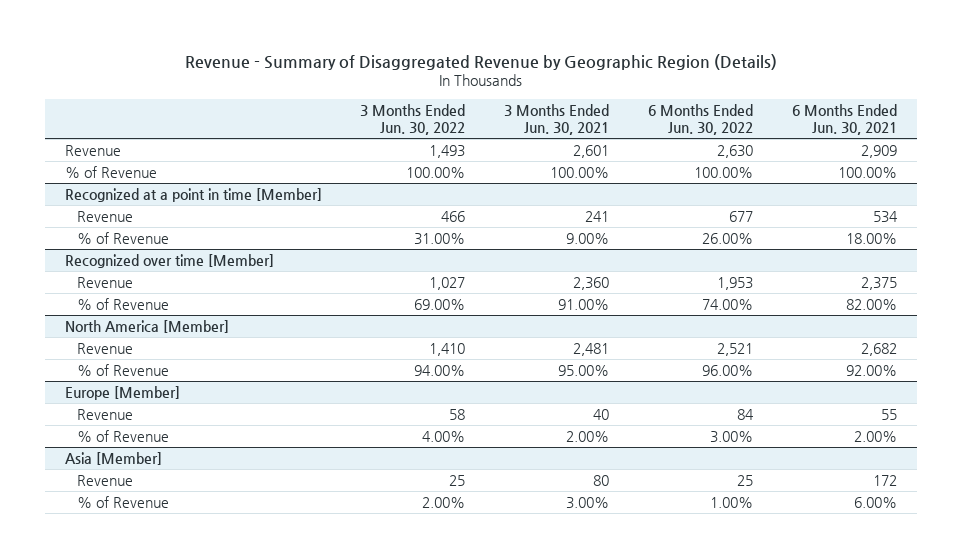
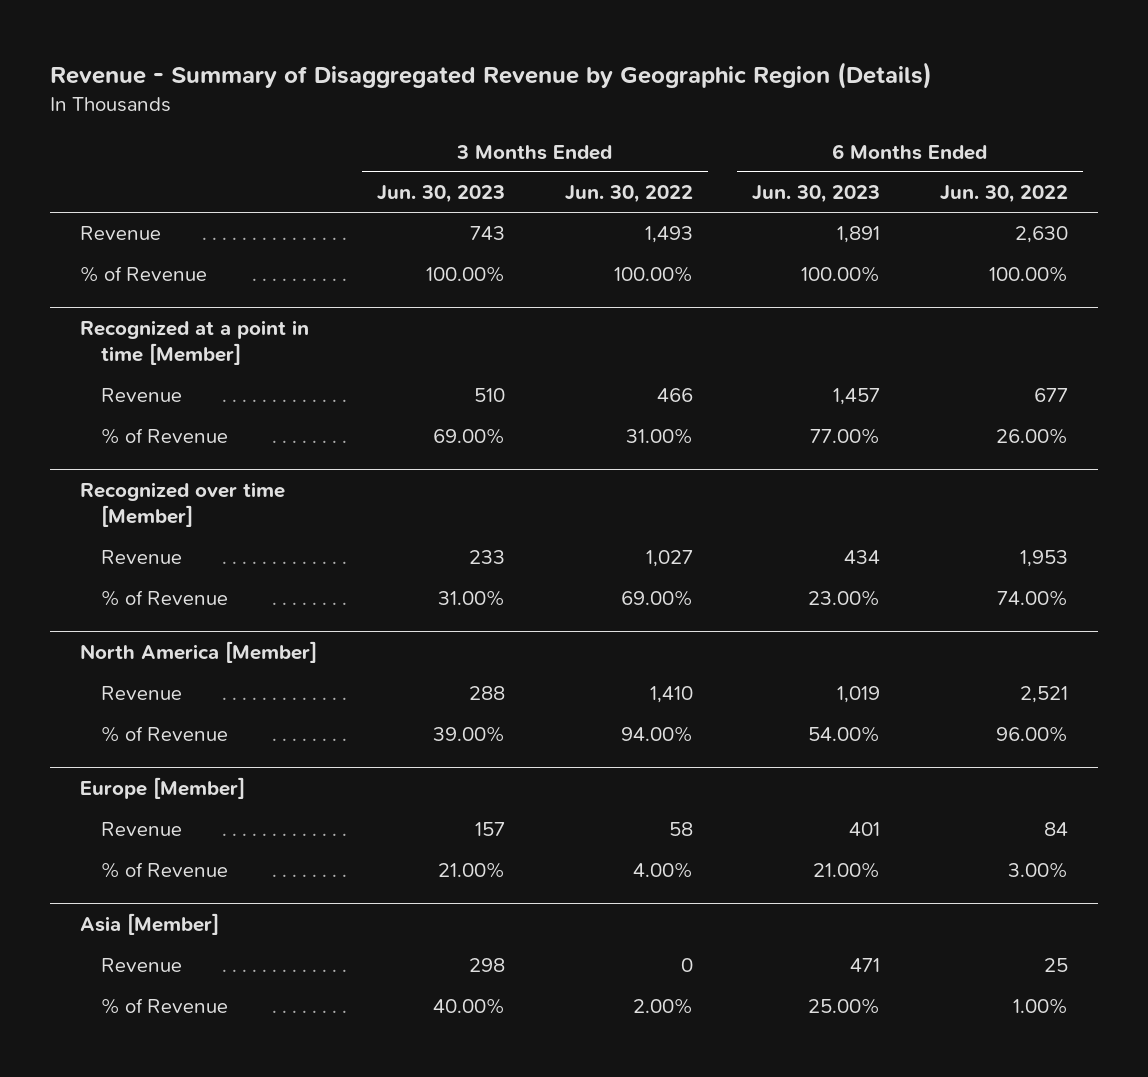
[504,104,610,136] 3 Months Ended Jun. 30, 2021 -> none
[792,104,898,136] 6 Months Ended Jun. 30, 2021 -> none
none -> [377,185,506,204] Jun. 30, 2023
none -> [752,185,881,204] Jun. 30, 2023
[449,474,466,486] 25 -> [680,958,693,973] 0

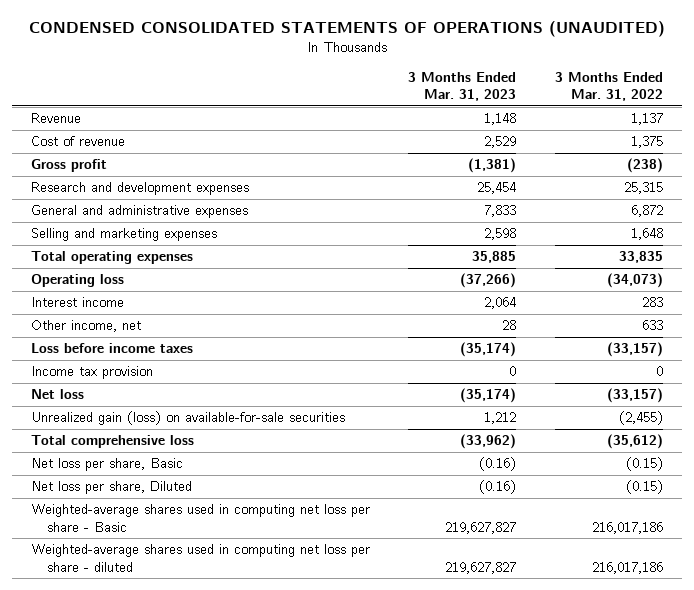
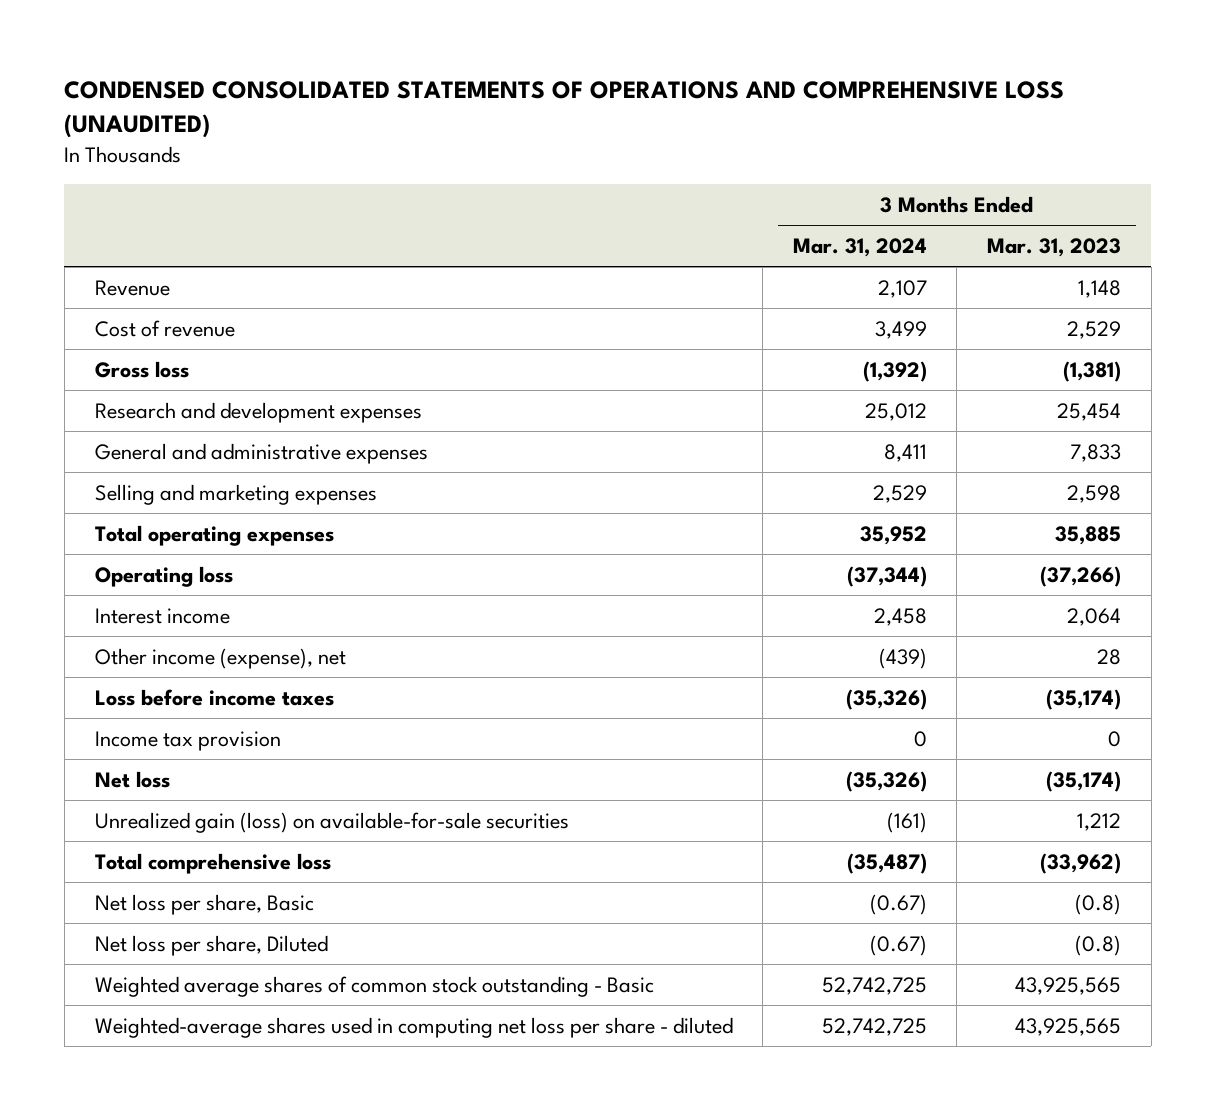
[28,21,665,38] CONDENSED CONSOLIDATED STATEMENTS OF OPERATIONS (UNAUDITED) -> [64,81,1065,139] CONDENSED CONSOLIDATED STATEMENTS OF OPERATIONS AND COMPREHENSIVE LOSS (UNAUDITED)
[555,71,664,102] 3 Months Ended Mar. 31, 2022 -> none
none -> [792,237,927,257] Mar. 31, 2024
[30,159,107,173] Gross profit -> [94,360,189,378] Gross loss
[30,320,141,333] Other income, net -> [94,647,346,669] Other income (expense), net
[479,457,517,472] (0.16) -> [1074,893,1121,915] (0.8)
[479,480,517,495] (0.16) -> [1074,934,1121,956] (0.8)
[30,504,370,532] Weighted-average shares used in computing net loss per share - Basic -> [94,975,654,997] Weighted average shares of common stock outstanding - Basic
[445,521,517,534] 219,627,827 -> [1014,976,1121,995] 43,925,565
[445,561,517,574] 219,627,827 -> [1014,1017,1121,1036] 43,925,565

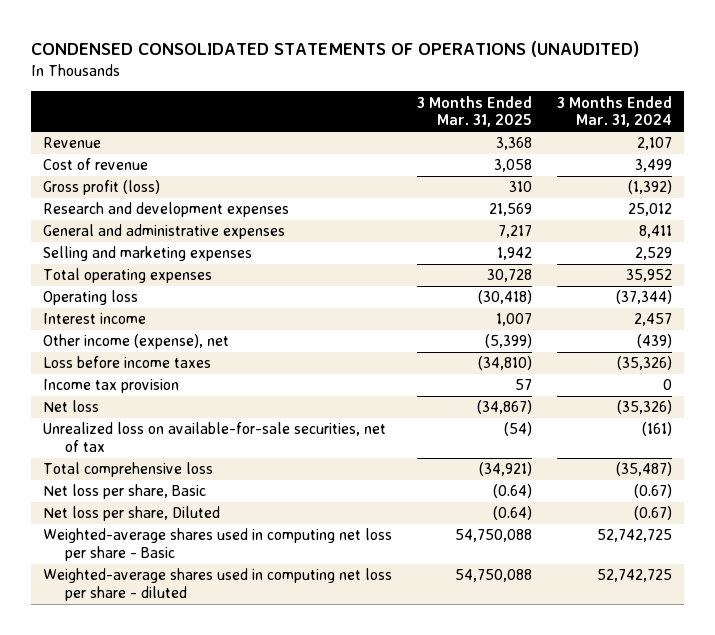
[64,81,1065,139] CONDENSED CONSOLIDATED STATEMENTS OF OPERATIONS AND COMPREHENSIVE LOSS (UNAUDITED) -> [30,40,639,57] CONDENSED CONSOLIDATED STATEMENTS OF OPERATIONS (UNAUDITED)
[986,237,1121,257] Mar. 31, 2023 -> none
none -> [417,95,533,128] 3 Months Ended Mar. 31, 2025
[94,360,189,378] Gross loss -> [43,180,161,196] Gross profit (loss)
[873,607,927,626] 2,458 -> [633,313,672,327] 2,457
[94,811,569,833] Unrealized gain (loss) on available-for-sale securities -> [43,422,387,453] Unrealized loss on available-for-sale securities, net of tax
[94,975,654,997] Weighted average shares of common stock outstanding - Basic -> [43,528,393,562] Weighted-average shares used in computing net loss per share - Basic

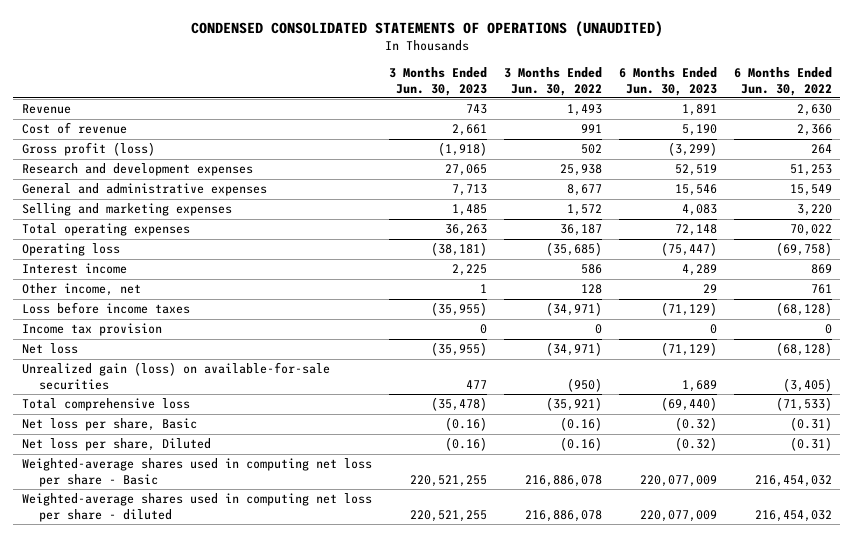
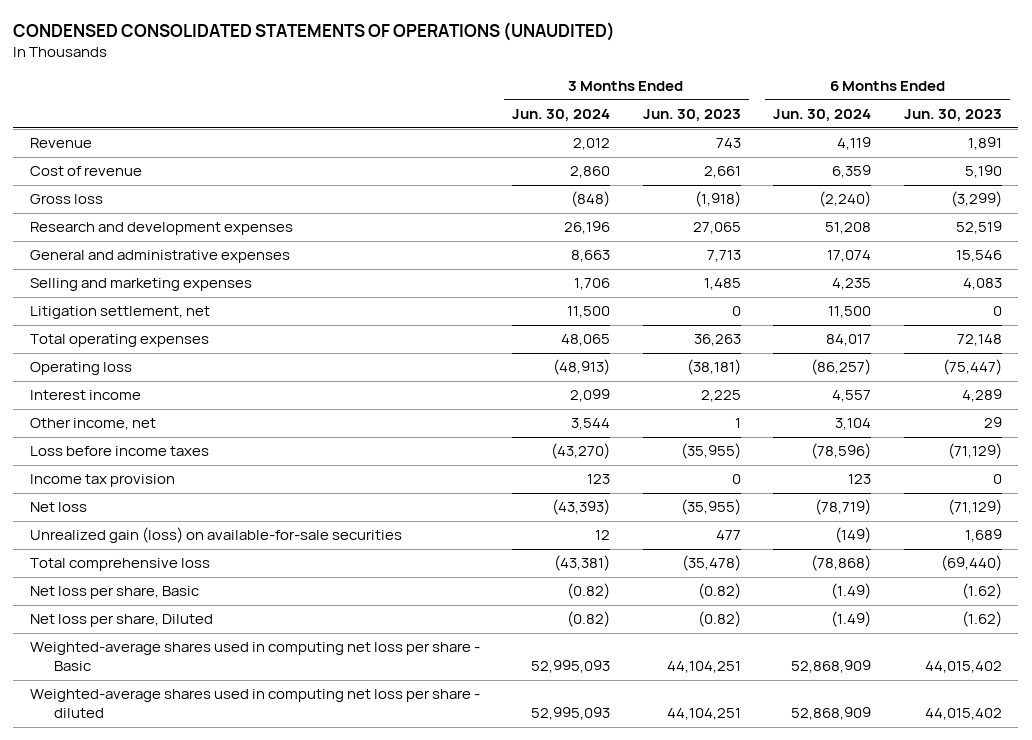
[503,66,602,96] 3 Months Ended Jun. 30, 2022 -> none
[733,66,832,96] 6 Months Ended Jun. 30, 2022 -> none
none -> [512,109,611,123] Jun. 30, 2024
none -> [773,109,872,123] Jun. 30, 2024
[21,142,155,157] Gross profit (loss) -> [29,194,103,205] Gross loss
none -> [29,306,210,320] Litigation settlement, net
[444,417,487,432] (0.16) -> [697,583,741,600] (0.82)
[674,417,717,432] (0.32) -> [961,583,1002,600] (1.62)
[444,437,487,452] (0.16) -> [697,611,741,628] (0.82)
[674,437,717,452] (0.32) -> [961,611,1002,628] (1.62)
[409,474,487,487] 220,521,255 -> [666,661,741,674] 44,104,251
[639,474,717,487] 220,077,009 -> [924,661,1002,674] 44,015,402
[409,509,487,522] 220,521,255 -> [666,708,741,721] 44,104,251
[639,509,717,522] 220,077,009 -> [924,708,1002,721] 44,015,402

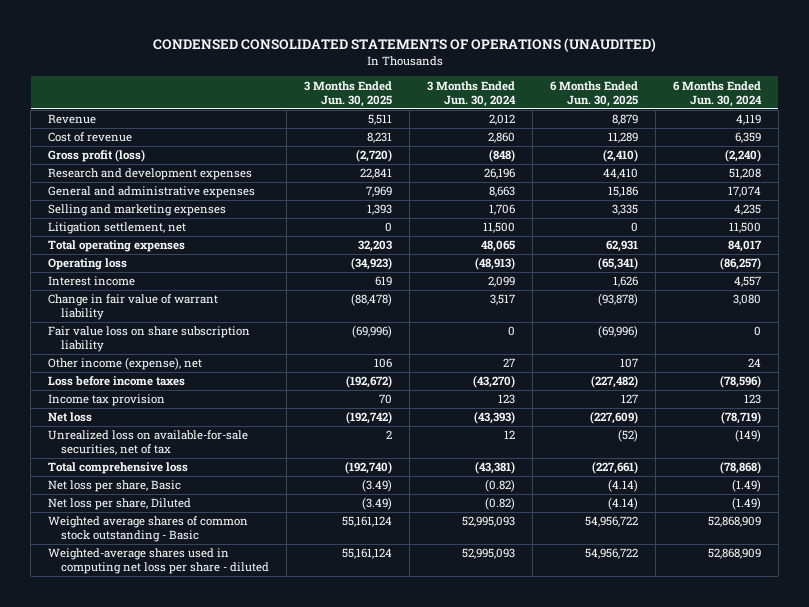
[642,109,741,123] Jun. 30, 2023 -> none
[903,109,1002,123] Jun. 30, 2023 -> none
none -> [304,80,393,107] 3 Months Ended Jun. 30, 2025
none -> [550,80,639,107] 6 Months Ended Jun. 30, 2025
[29,194,103,205] Gross loss -> [48,149,146,163] Gross profit (loss)
none -> [48,294,219,321] Change in fair value of warrant liability
none -> [48,326,251,353] Fair value loss on share subscription liability
[29,418,156,431] Other income, net -> [48,357,203,371] Other income (expense), net
[571,418,611,431] 3,544 -> [503,358,516,368] 27
[835,418,872,431] 3,104 -> [747,358,761,368] 24
[29,527,402,544] Unrealized gain (loss) on available-for-sale securities -> [48,430,249,456] Unrealized loss on available-for-sale securities, net of tax
[29,642,480,672] Weighted-average shares used in computing net loss per share - Basic -> [48,516,249,543] Weighted average shares of common stock outstanding - Basic

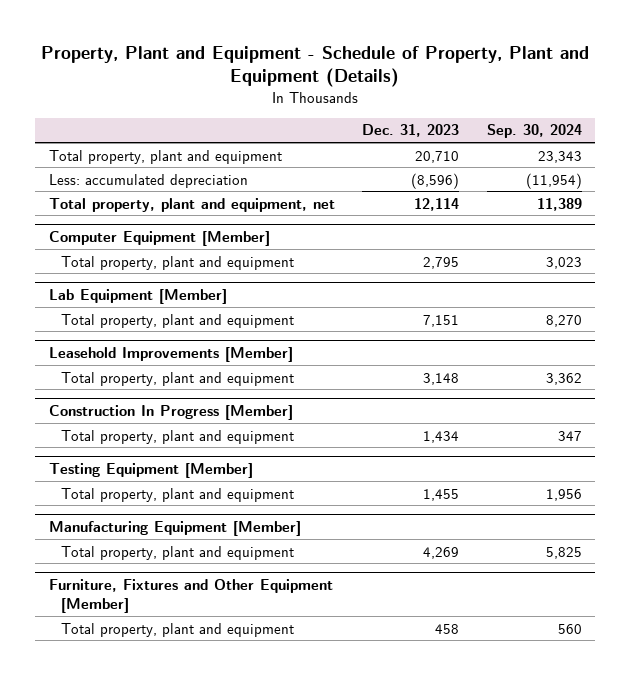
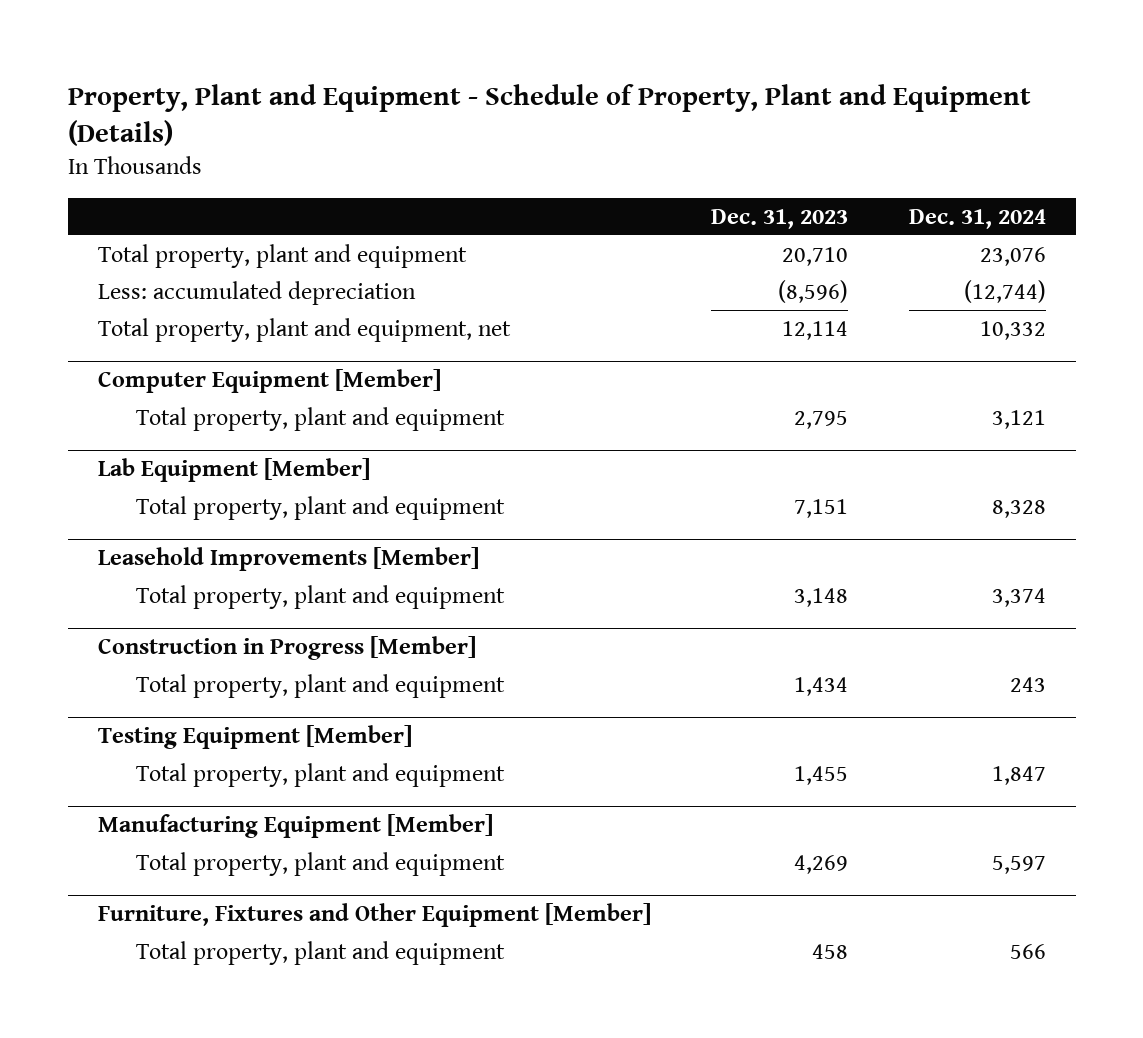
[486,124,582,139] Sep. 30, 2024 -> none
none -> [908,208,1046,229] Dec. 31, 2024
[49,404,294,420] Construction In Progress [Member] -> [97,636,476,661] Construction in Progress [Member]

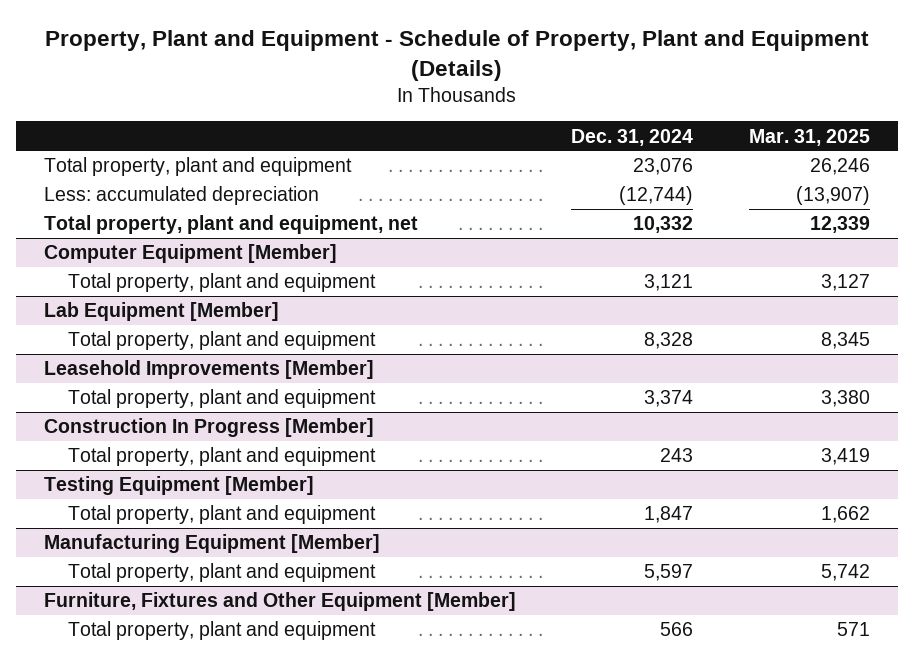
[711,208,849,229] Dec. 31, 2023 -> none
none -> [749,128,871,146] Mar. 31, 2025
[97,636,476,661] Construction in Progress [Member] -> [43,418,374,438] Construction In Progress [Member]

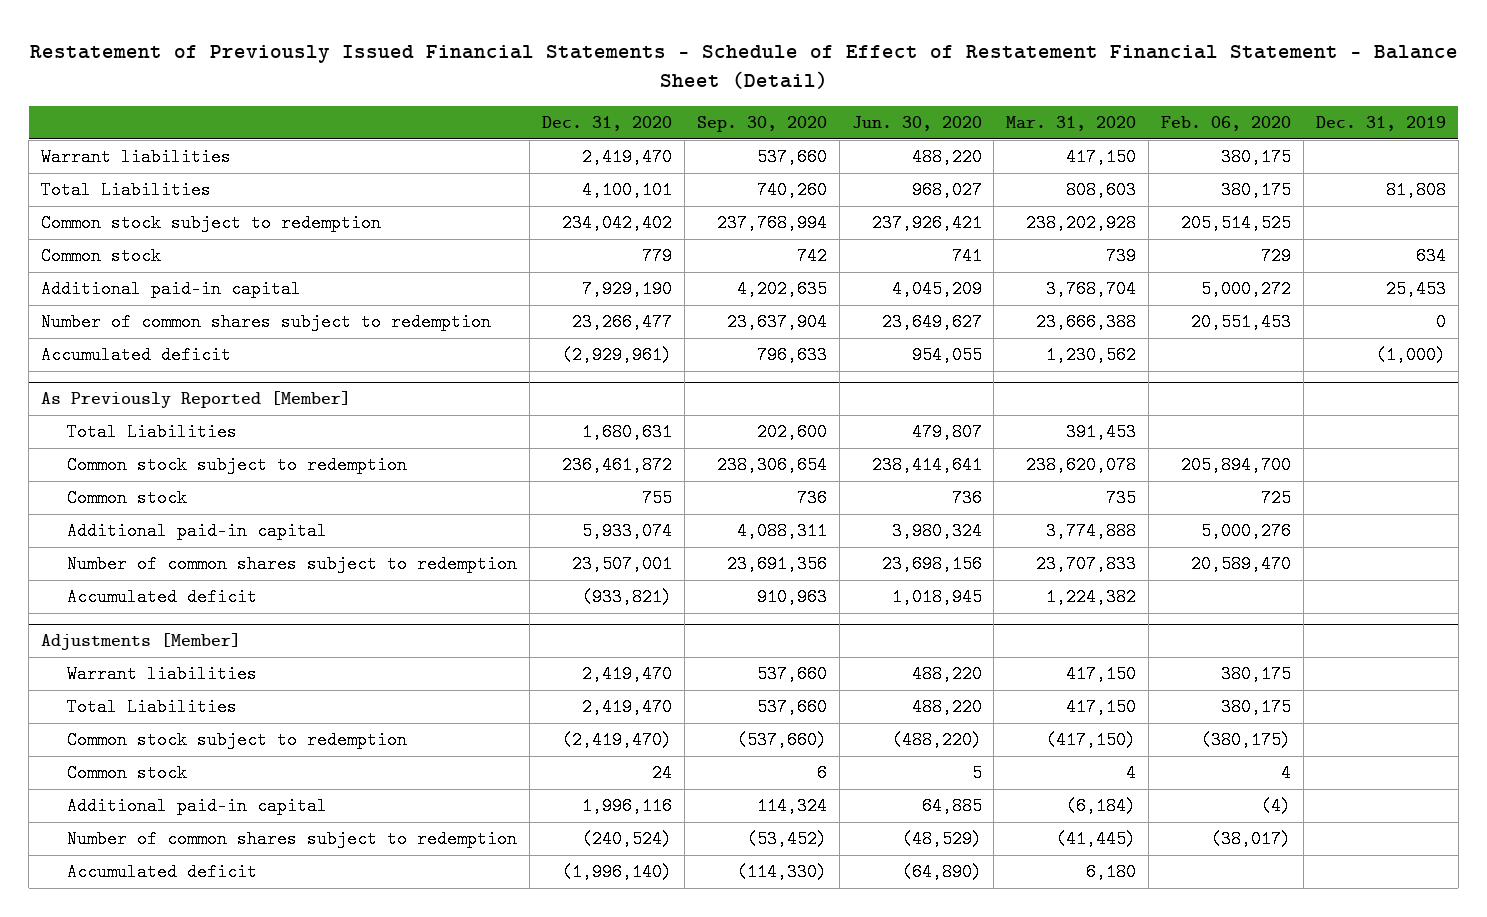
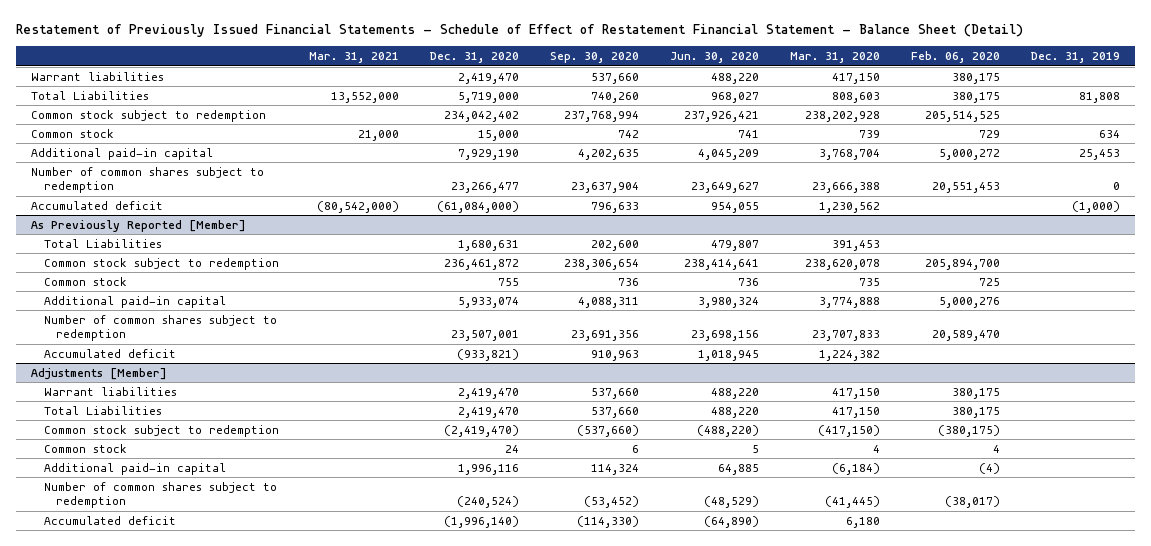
none -> [309,52,400,64] Mar. 31, 2021
[581,181,672,200] 4,100,101 -> [458,91,520,103] 5,719,000
[641,247,672,266] 779 -> [478,129,520,141] 15,000
[561,346,672,365] (2,929,961) -> [437,200,520,213] (61,084,000)

